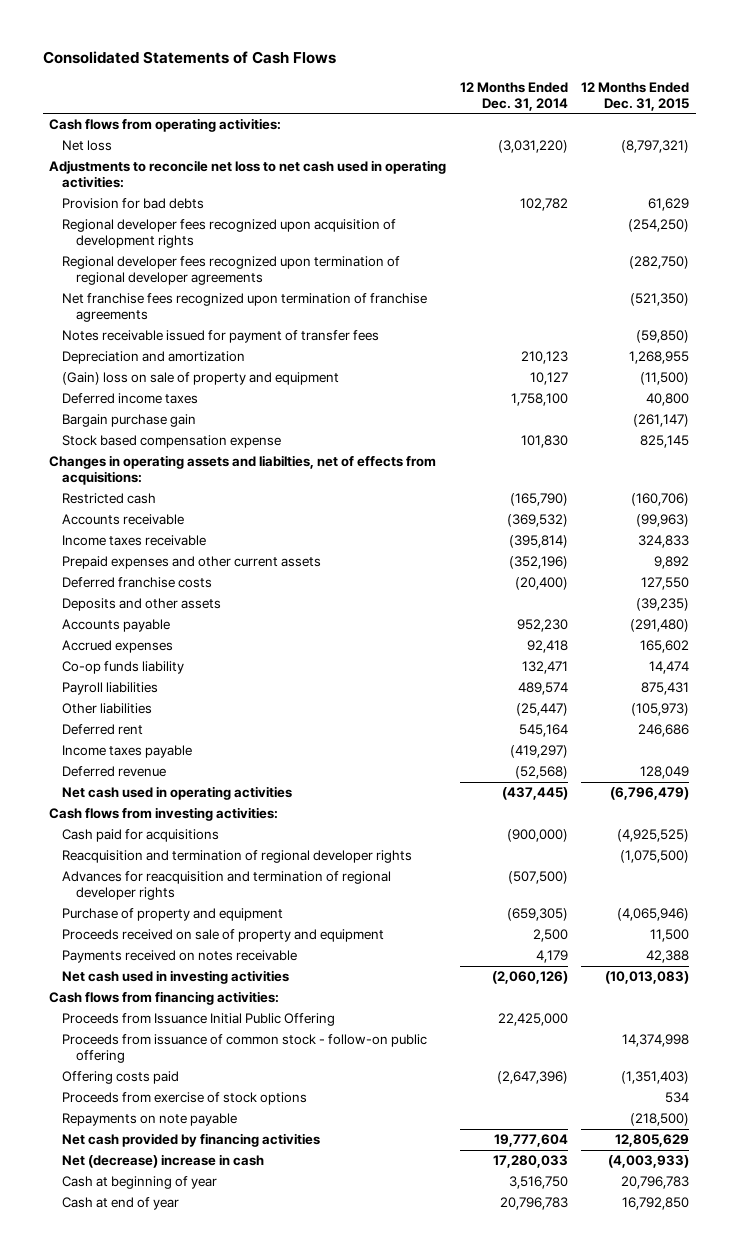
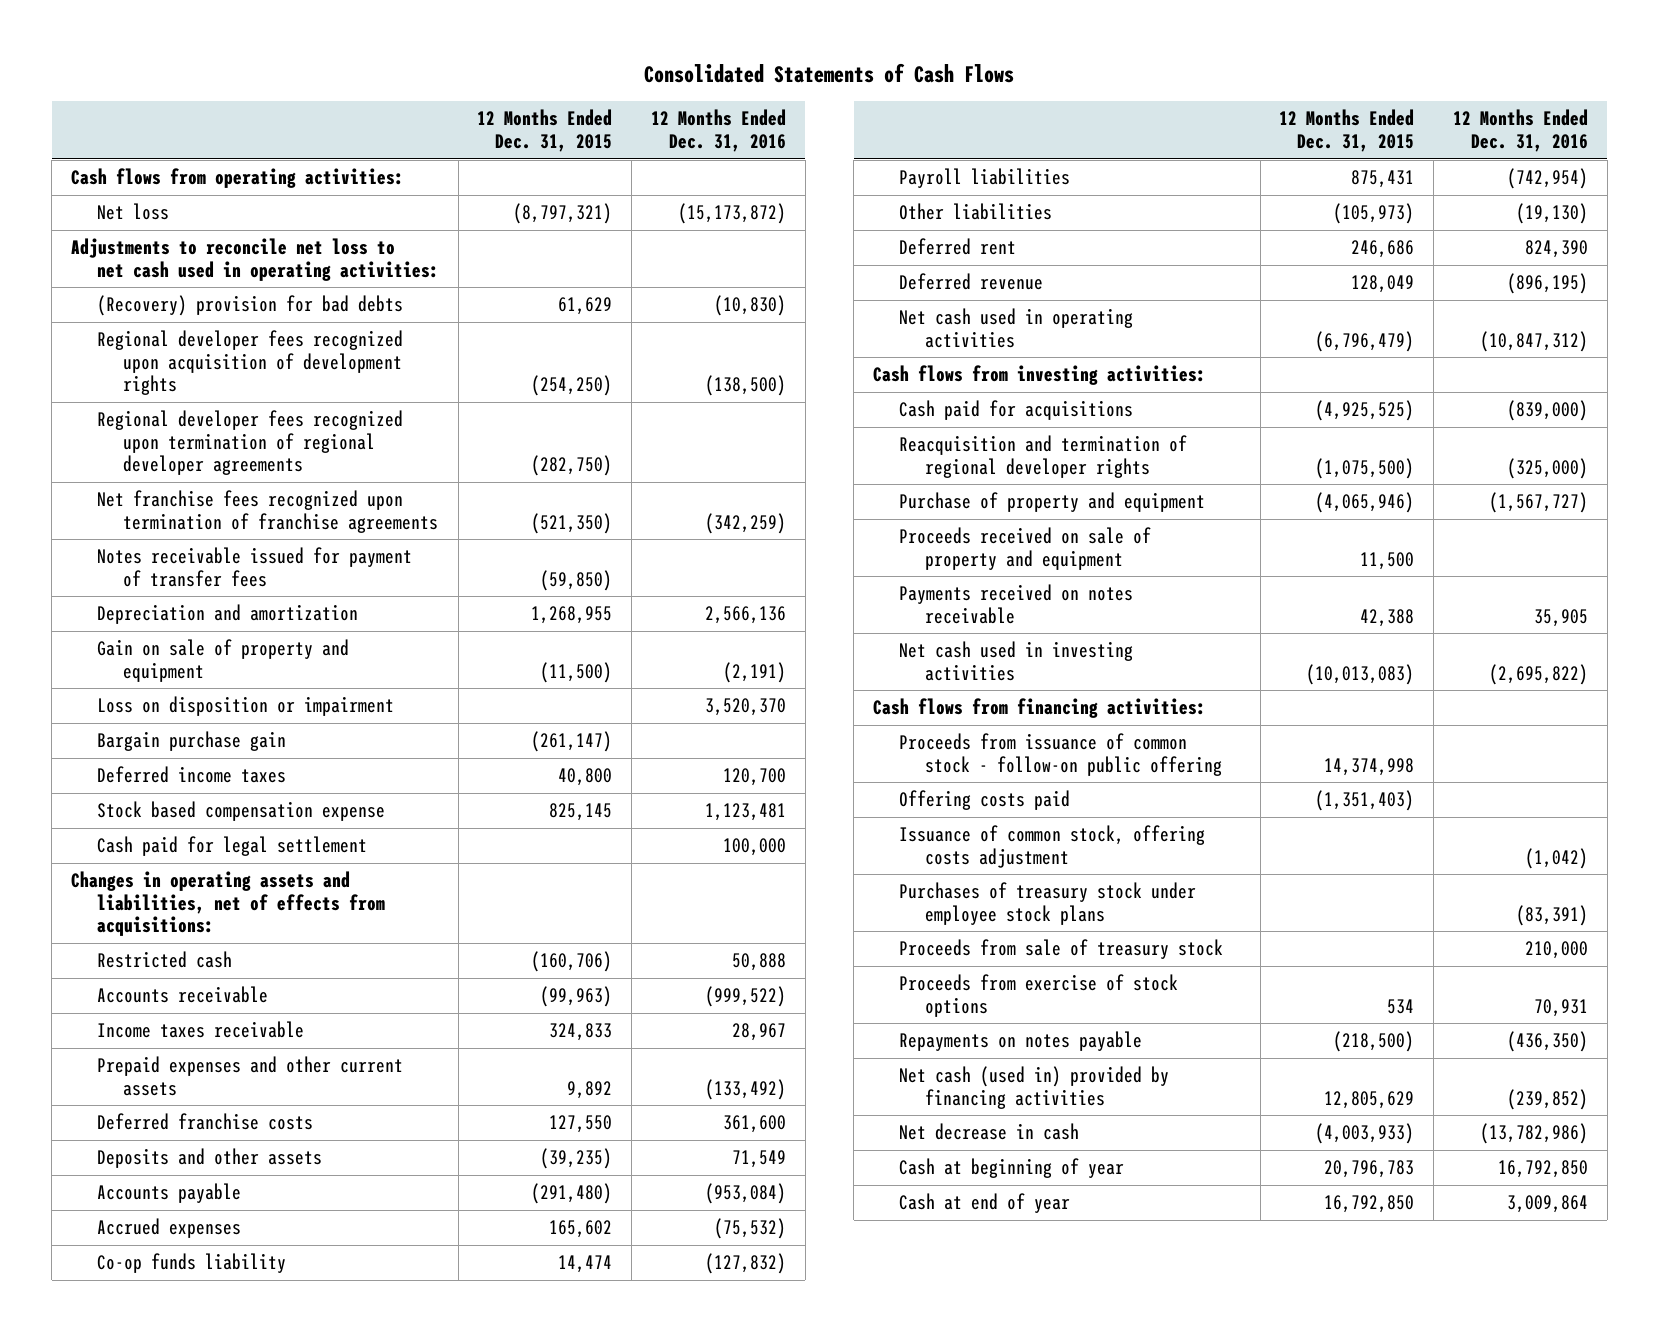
[459,81,568,111] 12 Months Ended Dec. 31, 2014 -> none
none -> [650,109,786,152] 12 Months Ended Dec. 31, 2016
[62,198,205,210] Provision for bad debts -> [96,295,403,317] (Recovery) provision for bad debts
[62,372,340,386] (Gain) loss on sale of property and equipment -> [96,639,349,682] Gain on sale of property and equipment
none -> [96,696,394,717] Loss on disposition or impairment
[62,393,199,405] Deferred income taxes -> [96,766,286,784] Deferred income taxes
none -> [96,836,367,857] Cash paid for legal settlement
[49,455,437,485] Changes in operating assets and liabilties, net of effects from acquisitions: -> [70,871,385,937] Changes in operating assets and liabilities, net of effects from acquisitions:
[62,745,193,759] Income taxes payable -> none
[62,871,392,900] Advances for reacquisition and termination of regional developer rights -> none
[62,1013,336,1027] Proceeds from Issuance Initial Public Offering -> none
none -> [898,825,1205,868] Issuance of common stock, offering costs adjustment
none -> [898,882,1196,925] Purchases of treasury stock under employee stock plans
none -> [898,939,1223,960] Proceeds from sale of treasury stock
[62,1113,238,1127] Repayments on note payable -> [898,1031,1142,1052] Repayments on notes payable
[62,1133,321,1148] Net cash provided by financing activities -> [898,1066,1169,1109] Net cash (used in) provided by financing activities
[62,1154,265,1169] Net (decrease) increase in cash -> [898,1123,1079,1141] Net decrease in cash

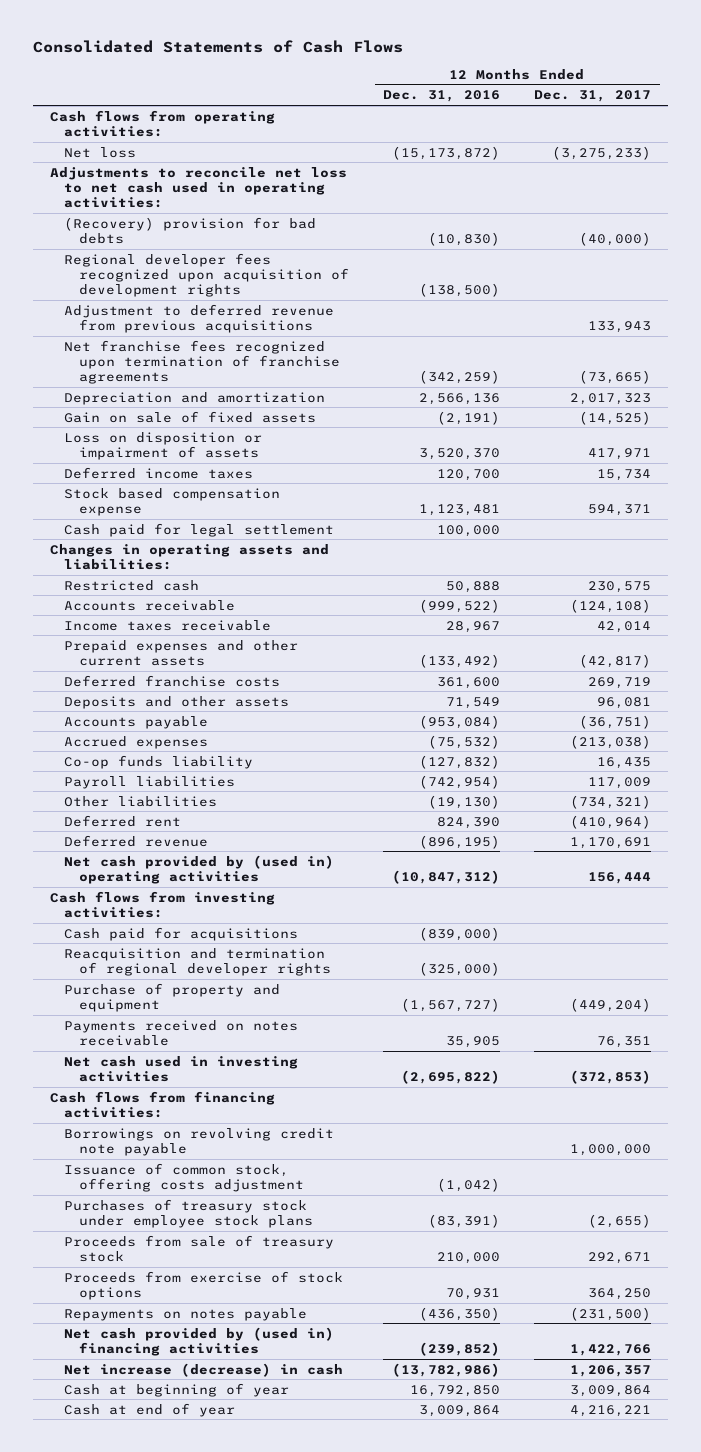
[477,109,613,152] 12 Months Ended Dec. 31, 2015 -> none
none -> [534,90,652,103] Dec. 31, 2017
[96,410,403,476] Regional developer fees recognized upon termination of regional developer agreements -> none
none -> [64,303,335,333] Adjustment to deferred revenue from previous acquisitions
[96,547,412,587] Notes receivable issued for payment of transfer fees -> none
[96,731,286,752] Bargain purchase gain -> none
[96,639,349,682] Gain on sale of property and equipment -> [64,410,317,423] Gain on sale of fixed assets
[96,696,394,717] Loss on disposition or impairment -> [64,431,263,460] Loss on disposition or impairment of assets
[70,871,385,937] Changes in operating assets and liabilities, net of effects from acquisitions: -> [49,543,329,570] Changes in operating assets and liabilities:
[898,308,1133,348] Net cash used in operating activities -> [64,854,335,884] Net cash provided by (used in) operating activities
[898,527,1151,570] Proceeds received on sale of property and equipment -> none
[898,733,1222,776] Proceeds from issuance of common stock - follow-on public offering -> none
[898,790,1070,811] Offering costs paid -> none
none -> [64,1127,335,1156] Borrowings on revolving credit note payable
[898,1066,1169,1109] Net cash (used in) provided by financing activities -> [64,1326,335,1356] Net cash provided by (used in) financing activities
[898,1123,1079,1141] Net decrease in cash -> [64,1362,344,1377] Net increase (decrease) in cash

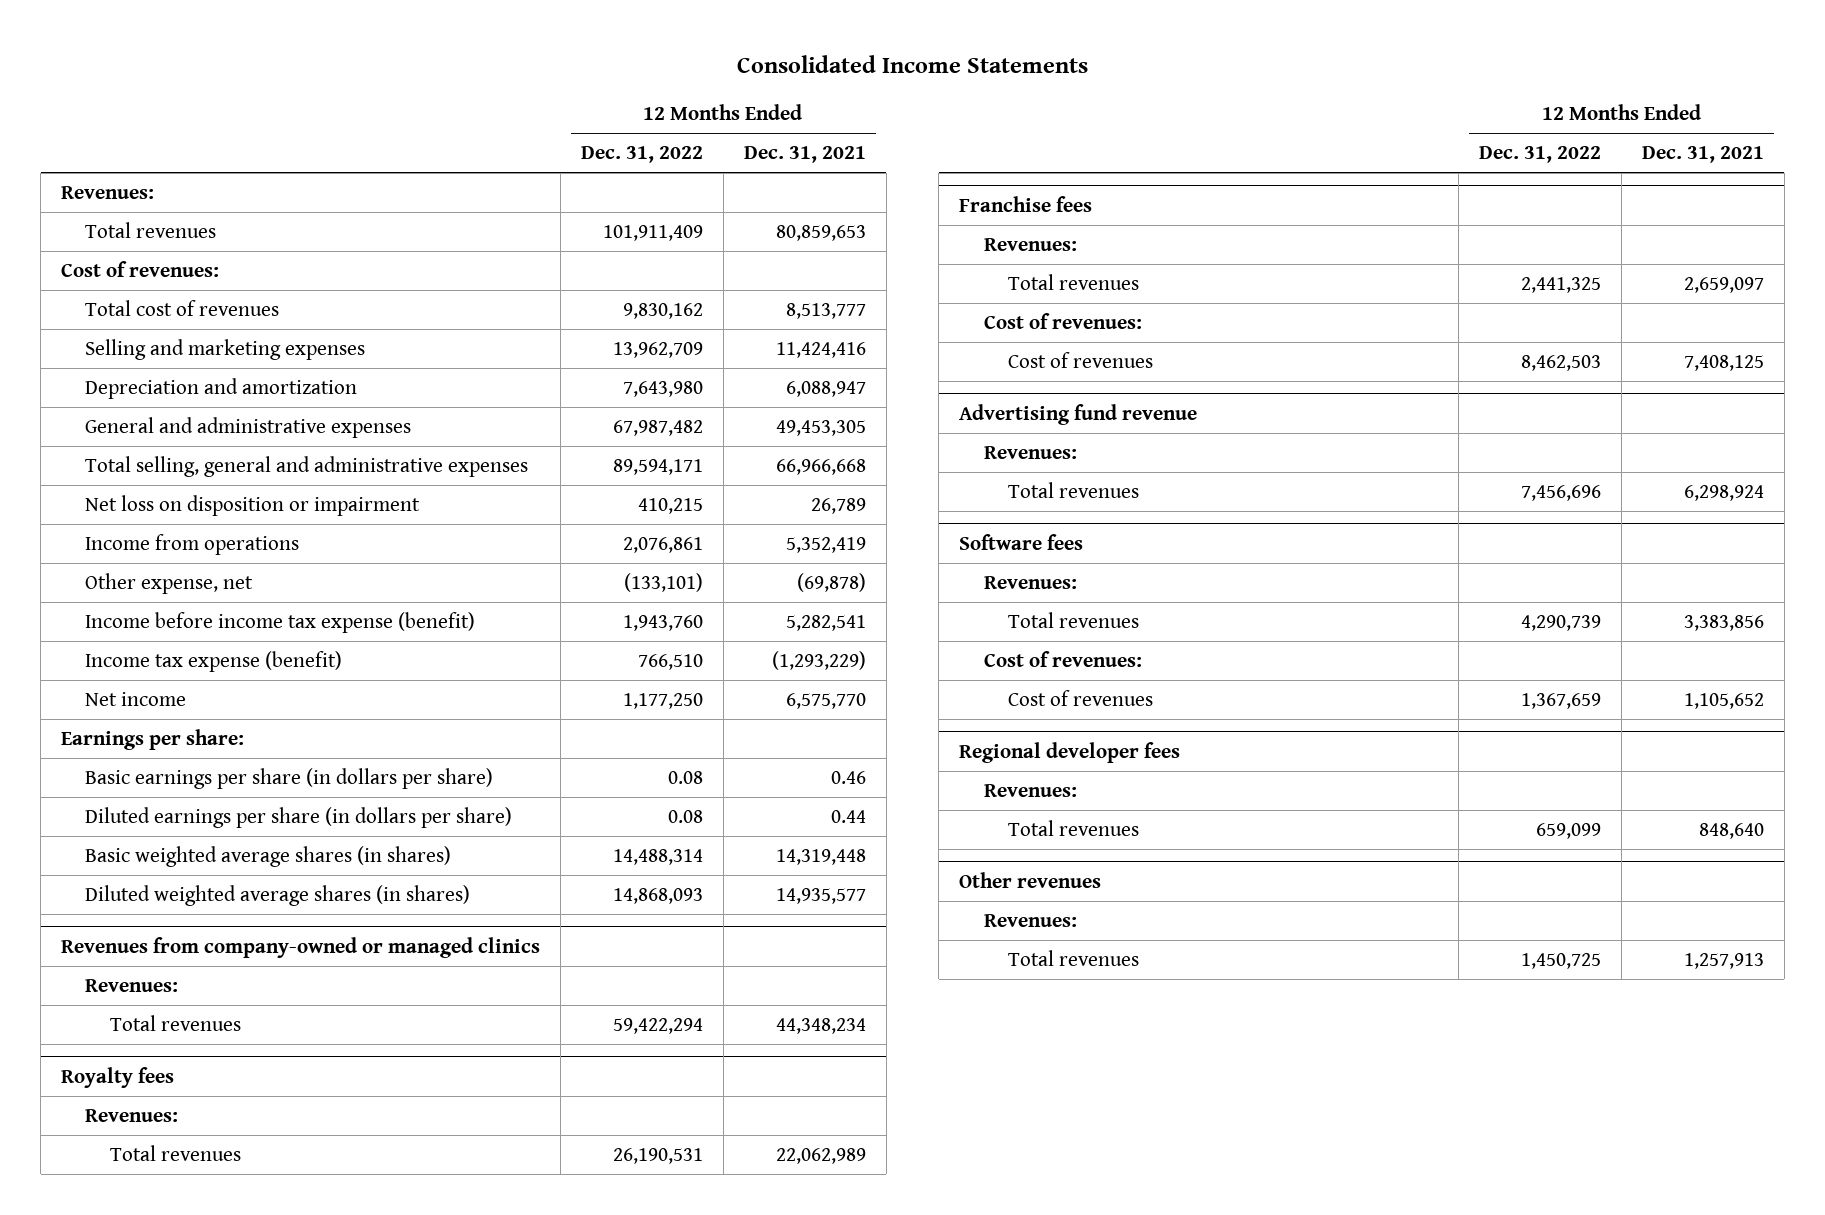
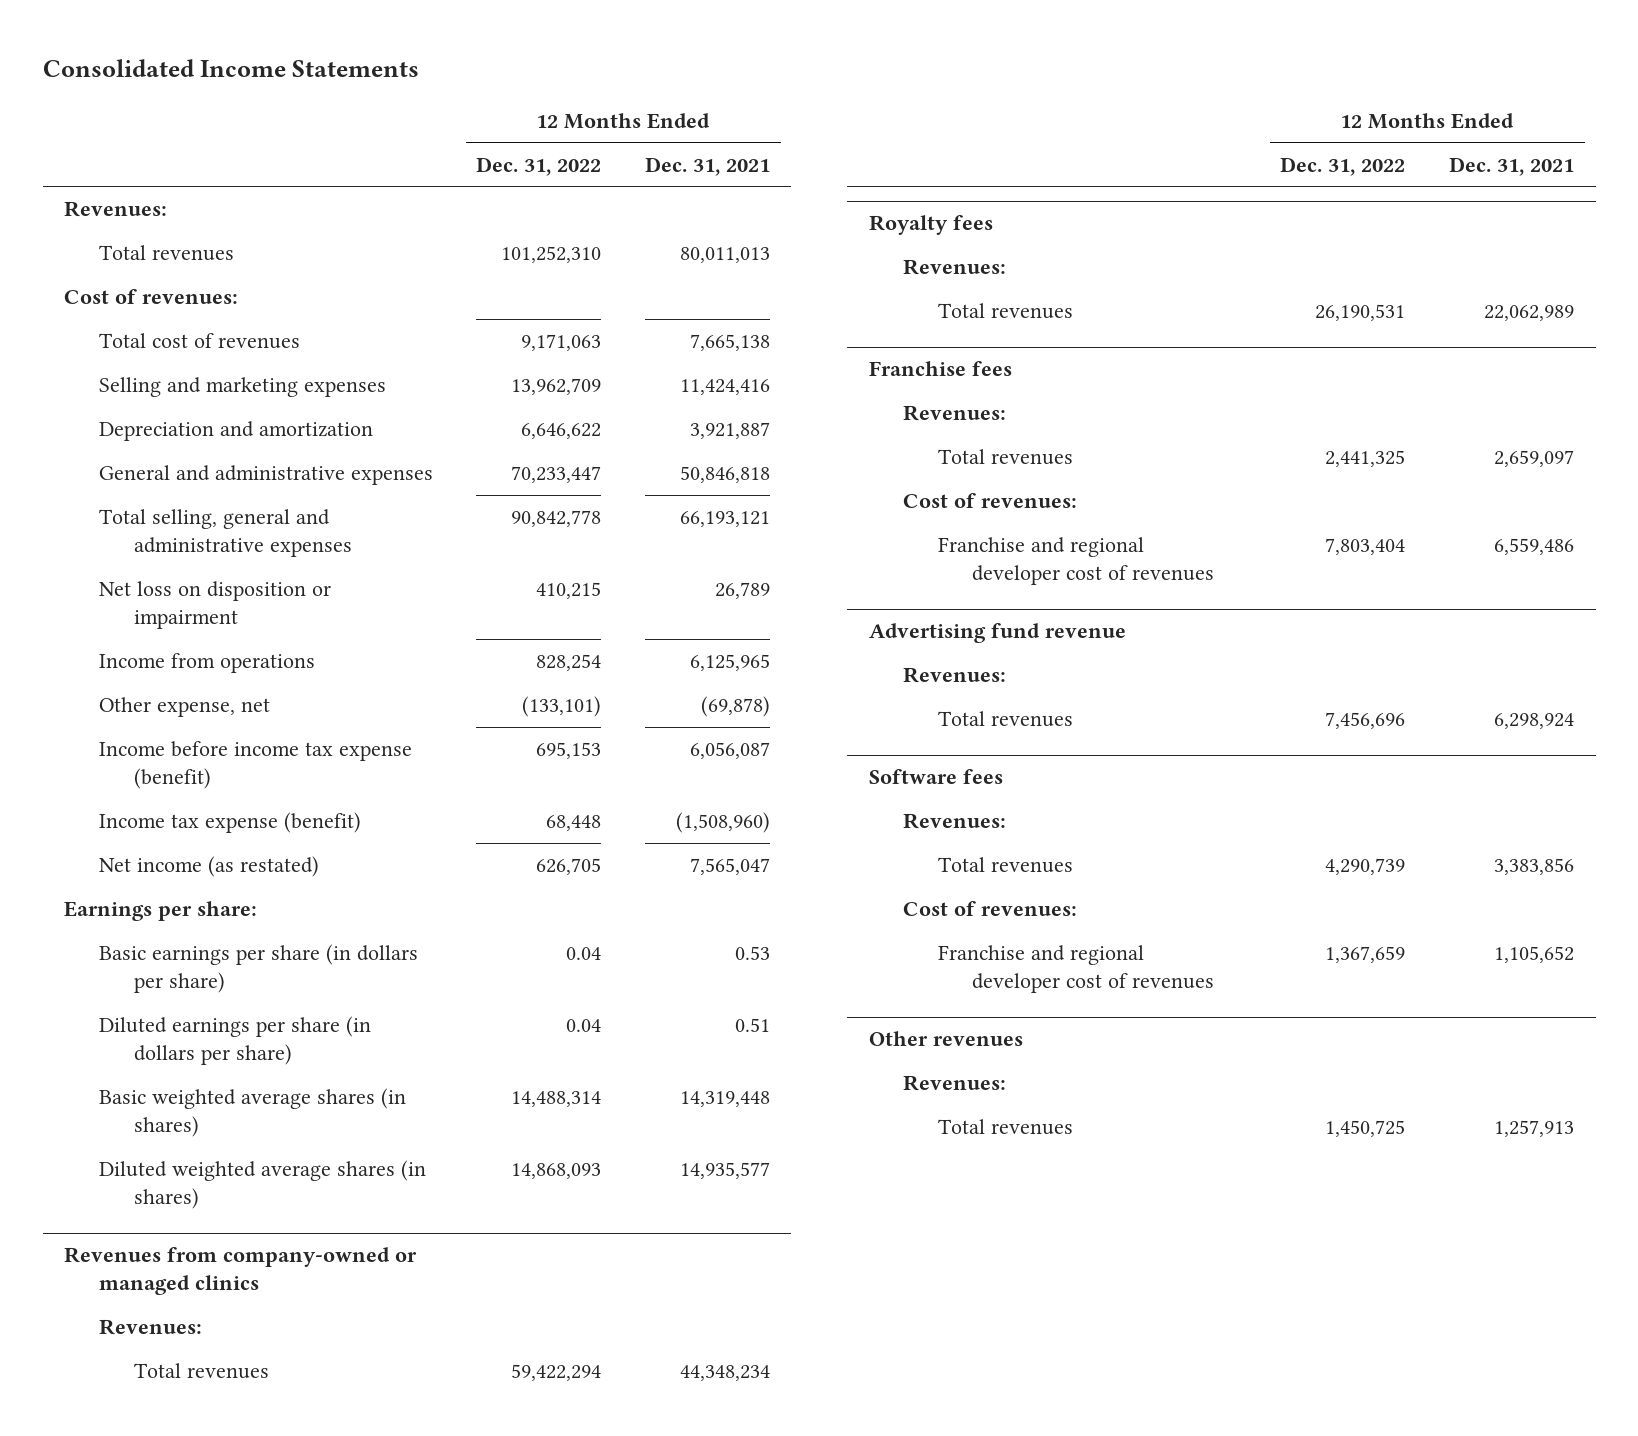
[602,224,703,241] 101,911,409 -> [501,245,602,263] 101,252,310
[775,224,866,241] 80,859,653 -> [679,246,770,263] 80,011,013
[622,302,703,319] 9,830,162 -> [521,333,602,351] 9,171,063
[785,302,866,319] 8,513,777 -> [689,333,770,351] 7,665,138
[622,380,703,397] 7,643,980 -> [521,422,602,439] 6,646,622
[785,380,866,397] 6,088,947 -> [689,421,770,439] 3,921,887
[612,419,703,436] 67,987,482 -> [511,465,602,483] 70,233,447
[775,419,866,436] 49,453,305 -> [679,465,770,483] 50,846,818
[612,458,703,475] 89,594,171 -> [511,509,602,527] 90,842,778
[775,458,866,475] 66,966,668 -> [679,510,770,527] 66,193,121
[622,536,703,553] 2,076,861 -> [536,653,602,671] 828,254
[785,536,866,553] 5,352,419 -> [689,653,770,671] 6,125,965
[622,614,703,631] 1,943,760 -> [536,741,602,759] 695,153
[785,614,866,631] 5,282,541 -> [689,741,770,759] 6,056,087
[637,653,703,670] 766,510 -> [546,814,602,831] 68,448
[771,650,866,670] (1,293,229) -> [675,811,770,833] (1,508,960)
[85,691,187,706] Net income -> [99,855,320,877] Net income (as restated)
[622,692,703,709] 1,177,250 -> [536,857,602,875] 626,705
[785,692,866,709] 6,575,770 -> [689,857,770,875] 7,565,047
[667,770,703,784] 0.08 -> [566,946,602,960] 0.04
[830,770,866,784] 0.46 -> [734,945,770,960] 0.53
[667,809,703,823] 0.08 -> [566,1018,602,1032] 0.04
[830,809,866,823] 0.44 -> [734,1017,770,1032] 0.51
[1007,351,1153,368] Cost of revenues -> [937,536,1215,586] Franchise and regional developer cost of revenues
[1521,354,1602,371] 8,462,503 -> [1325,537,1406,555] 7,803,404
[1683,354,1764,371] 7,408,125 -> [1493,537,1574,555] 6,559,486
[959,741,1181,763] Regional developer fees -> none
[983,783,1077,797] Revenues: -> none
[1007,819,1139,836] Total revenues -> none
[1007,689,1153,706] Cost of revenues -> [937,944,1215,994] Franchise and regional developer cost of revenues

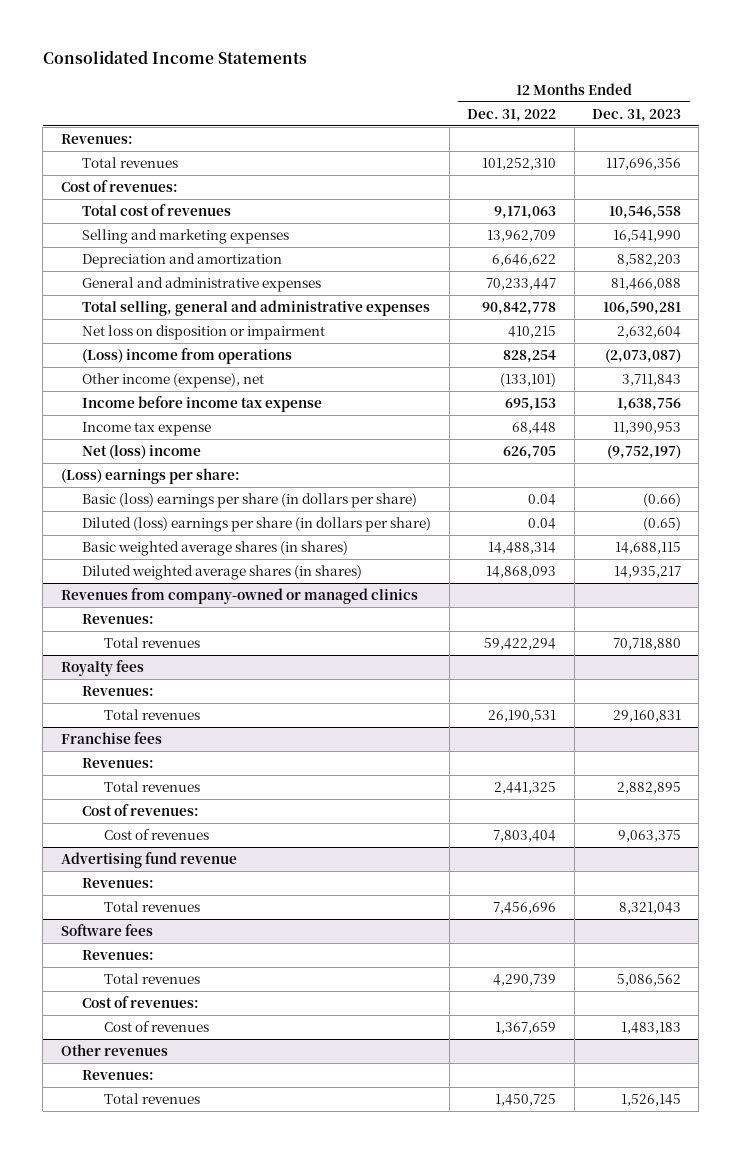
[644,156,770,176] Dec. 31, 2021 -> none
none -> [591,108,681,122] Dec. 31, 2023
[99,652,316,673] Income from operations -> [82,347,293,364] (Loss) income from operations
[99,696,271,717] Other expense, net -> [82,372,265,388] Other income (expense), net
[99,740,413,790] Income before income tax expense (benefit) -> [82,395,323,412] Income before income tax expense
[99,811,362,833] Income tax expense (benefit) -> [82,421,212,436] Income tax expense
[99,855,320,877] Net income (as restated) -> [82,444,202,459] Net (loss) income
[64,900,258,921] Earnings per share: -> [60,467,240,484] (Loss) earnings per share:
[99,943,419,994] Basic earnings per share (in dollars per share) -> [82,492,418,508] Basic (loss) earnings per share (in dollars per share)
[99,1015,372,1066] Diluted earnings per share (in dollars per share) -> [82,516,432,532] Diluted (loss) earnings per share (in dollars per share)
[937,536,1215,586] Franchise and regional developer cost of revenues -> [103,828,209,840] Cost of revenues
[937,944,1215,994] Franchise and regional developer cost of revenues -> [103,1020,209,1032] Cost of revenues

